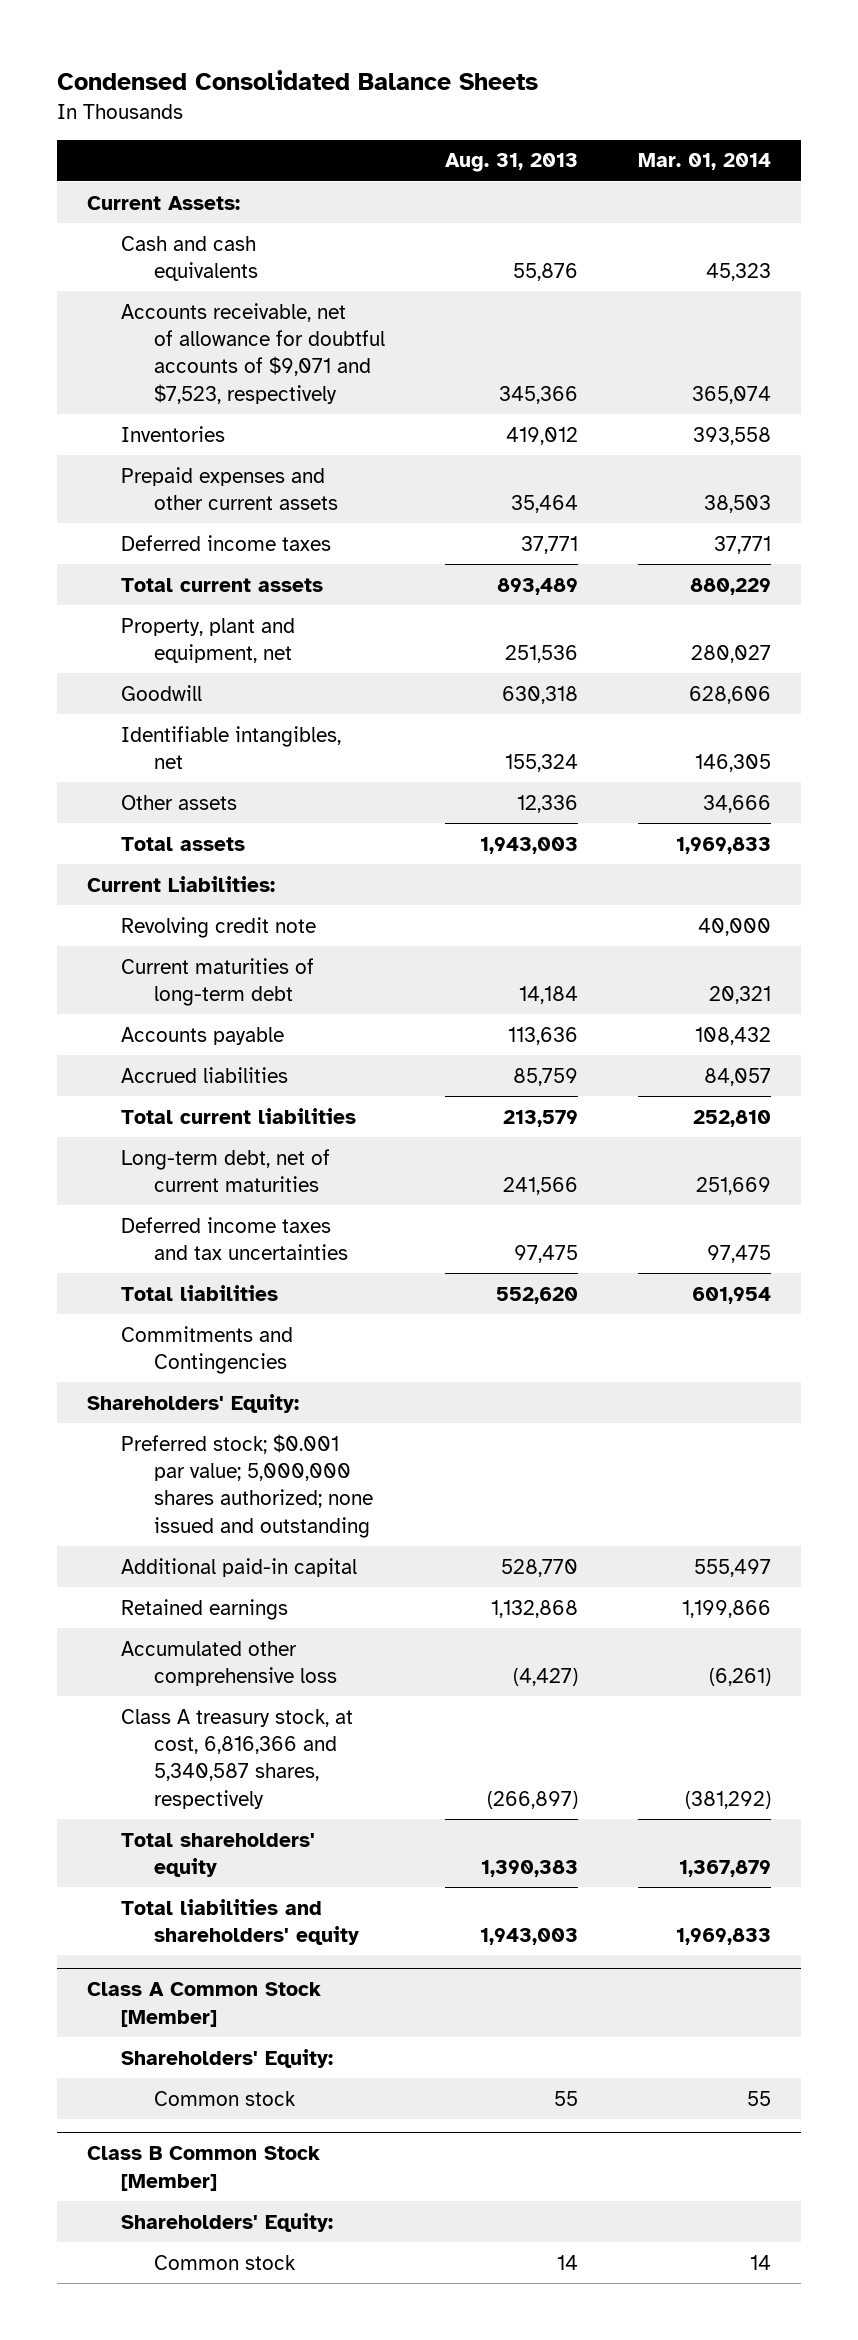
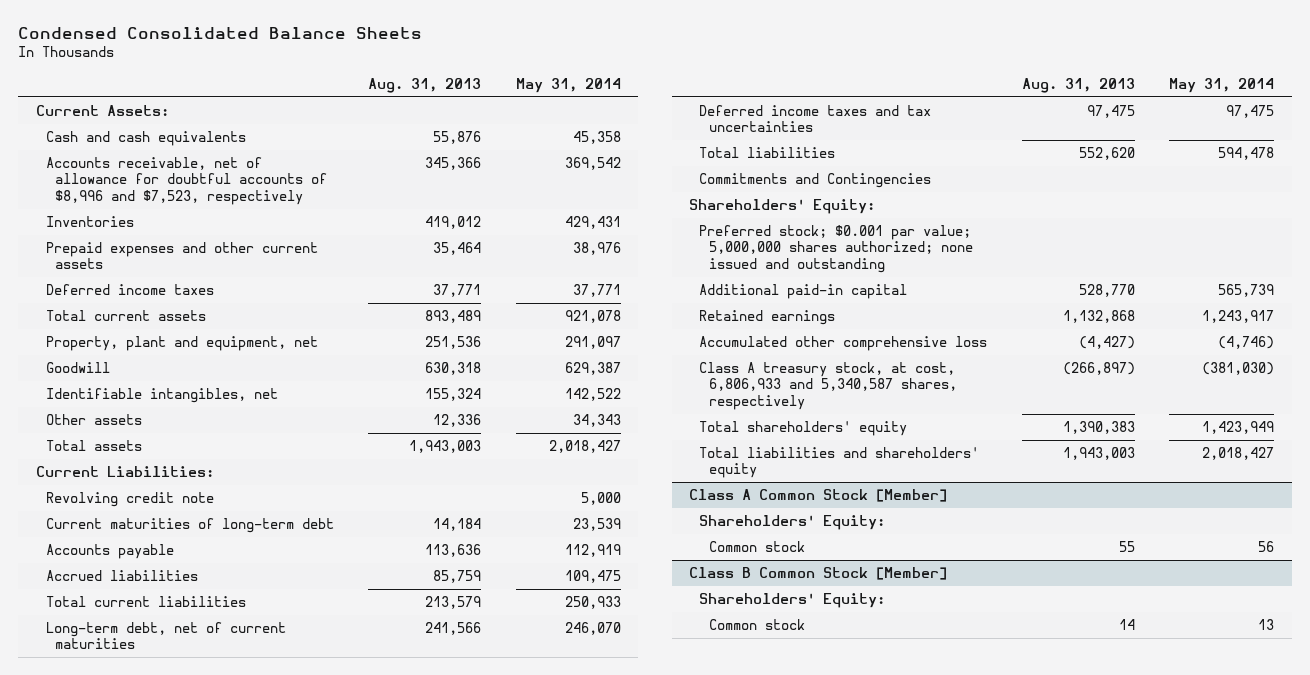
[638,153,772,171] Mar. 01, 2014 -> none
none -> [515,77,621,93] May 31, 2014
[120,302,386,404] Accounts receivable, net of allowance for doubtful accounts of $9,071 and $7,523, respectively -> [45,157,328,205] Accounts receivable, net of allowance for doubtful accounts of $8,996 and $7,523, respectively
[120,1708,353,1809] Class A treasury stock, at cost, 6,816,366 and 5,340,587 shares, respectively -> [698,362,957,410] Class A treasury stock, at cost, 6,806,933 and 5,340,587 shares, respectively

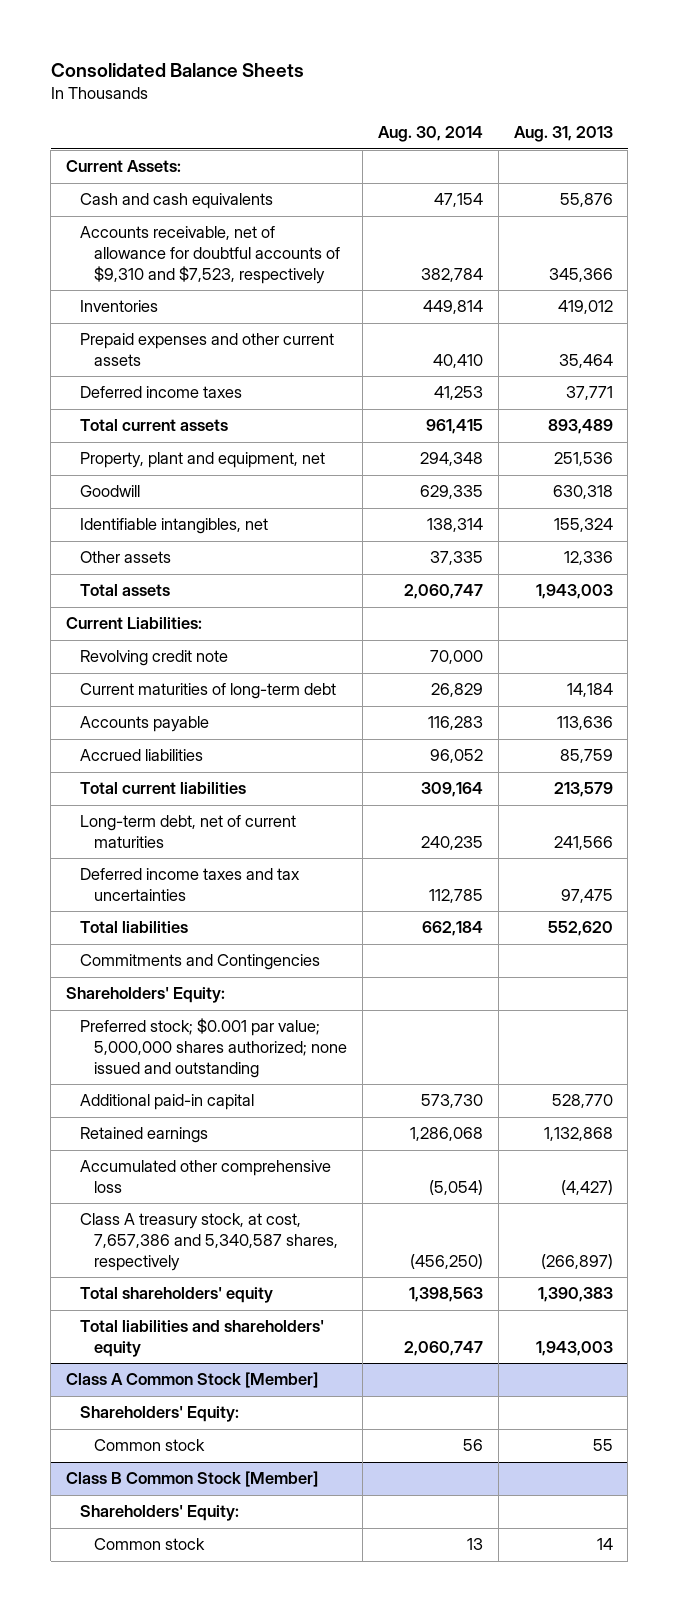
[18,27,423,40] Condensed Consolidated Balance Sheets -> [50,62,304,77] Consolidated Balance Sheets
[515,77,621,93] May 31, 2014 -> none
none -> [377,126,483,143] Aug. 30, 2014
[45,157,328,205] Accounts receivable, net of allowance for doubtful accounts of $8,996 and $7,523, respectively -> [80,226,341,284] Accounts receivable, net of allowance for doubtful accounts of $9,310 and $7,523, respectively
[698,362,957,410] Class A treasury stock, at cost, 6,806,933 and 5,340,587 shares, respectively -> [80,1213,339,1271] Class A treasury stock, at cost, 7,657,386 and 5,340,587 shares, respectively

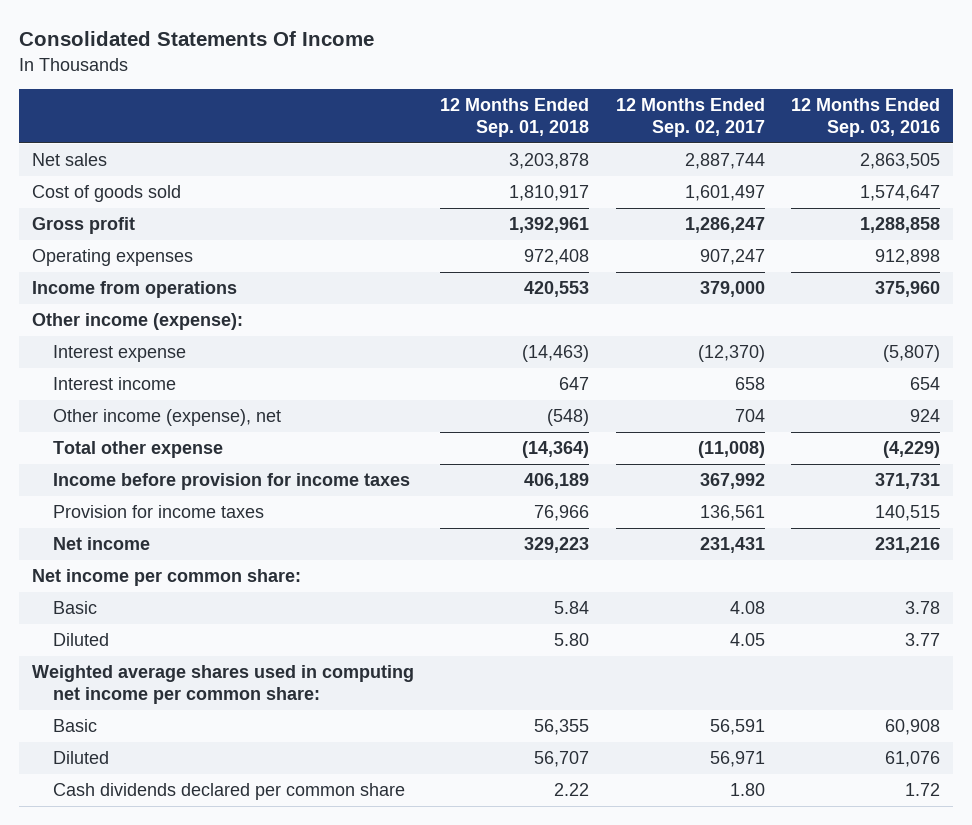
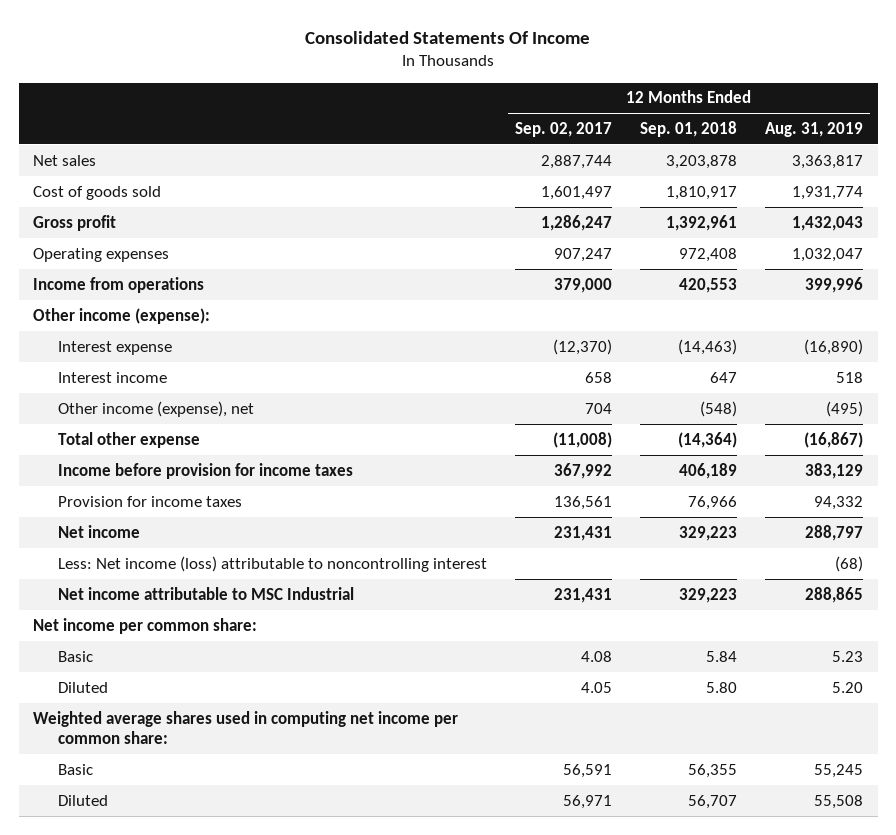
[790,97,940,137] 12 Months Ended Sep. 03, 2016 -> none
none -> [765,121,864,137] Aug. 31, 2019
none -> [58,555,488,572] Less: Net income (loss) attributable to noncontrolling interest
none -> [58,586,355,600] Net income attributable to MSC Industrial
[52,783,405,801] Cash dividends declared per common share -> none

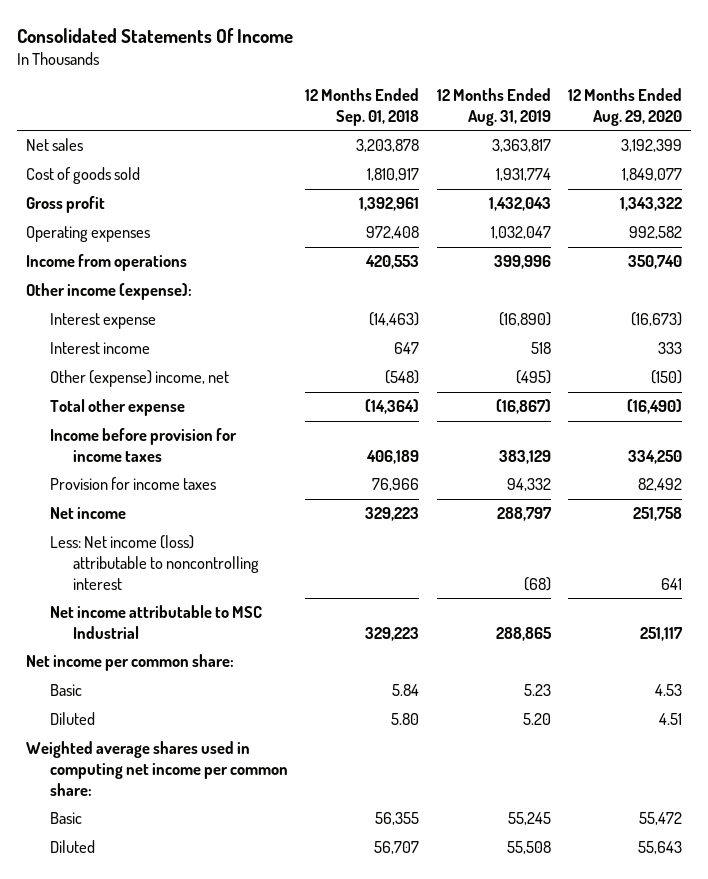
[515,121,613,137] Sep. 02, 2017 -> none
none -> [568,88,683,127] 12 Months Ended Aug. 29, 2020
[58,400,255,417] Other income (expense), net -> [49,370,229,388] Other (expense) income, net

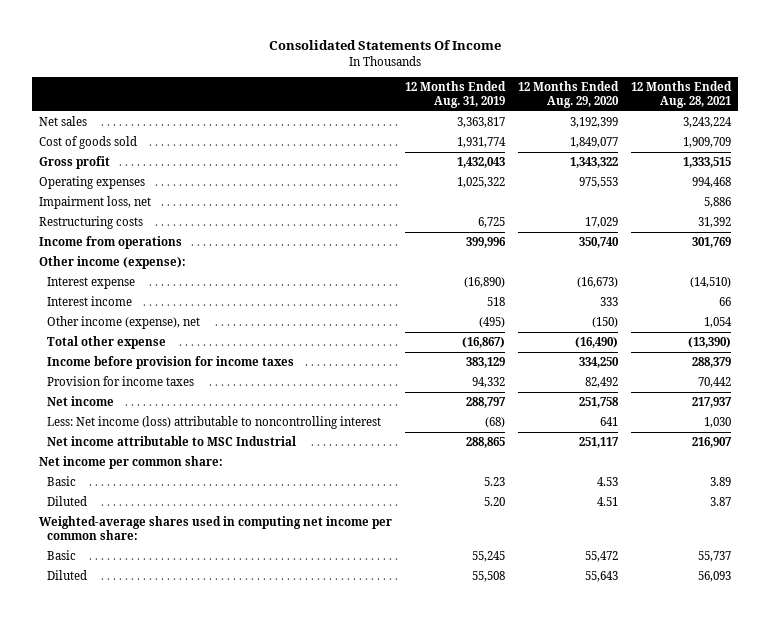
[305,88,420,127] 12 Months Ended Sep. 01, 2018 -> none
none -> [631,81,733,108] 12 Months Ended Aug. 28, 2021
[490,226,551,240] 1,032,047 -> [457,177,506,189] 1,025,322
[629,226,683,240] 992,582 -> [579,177,619,189] 975,553
none -> [38,196,151,210] Impairment loss, net
none -> [38,216,143,230] Restructuring costs
[49,370,229,388] Other (expense) income, net -> [47,316,201,330] Other income (expense), net
[26,741,288,796] Weighted average shares used in computing net income per common share: -> [38,516,392,540] Weighted-average shares used in computing net income per common share:

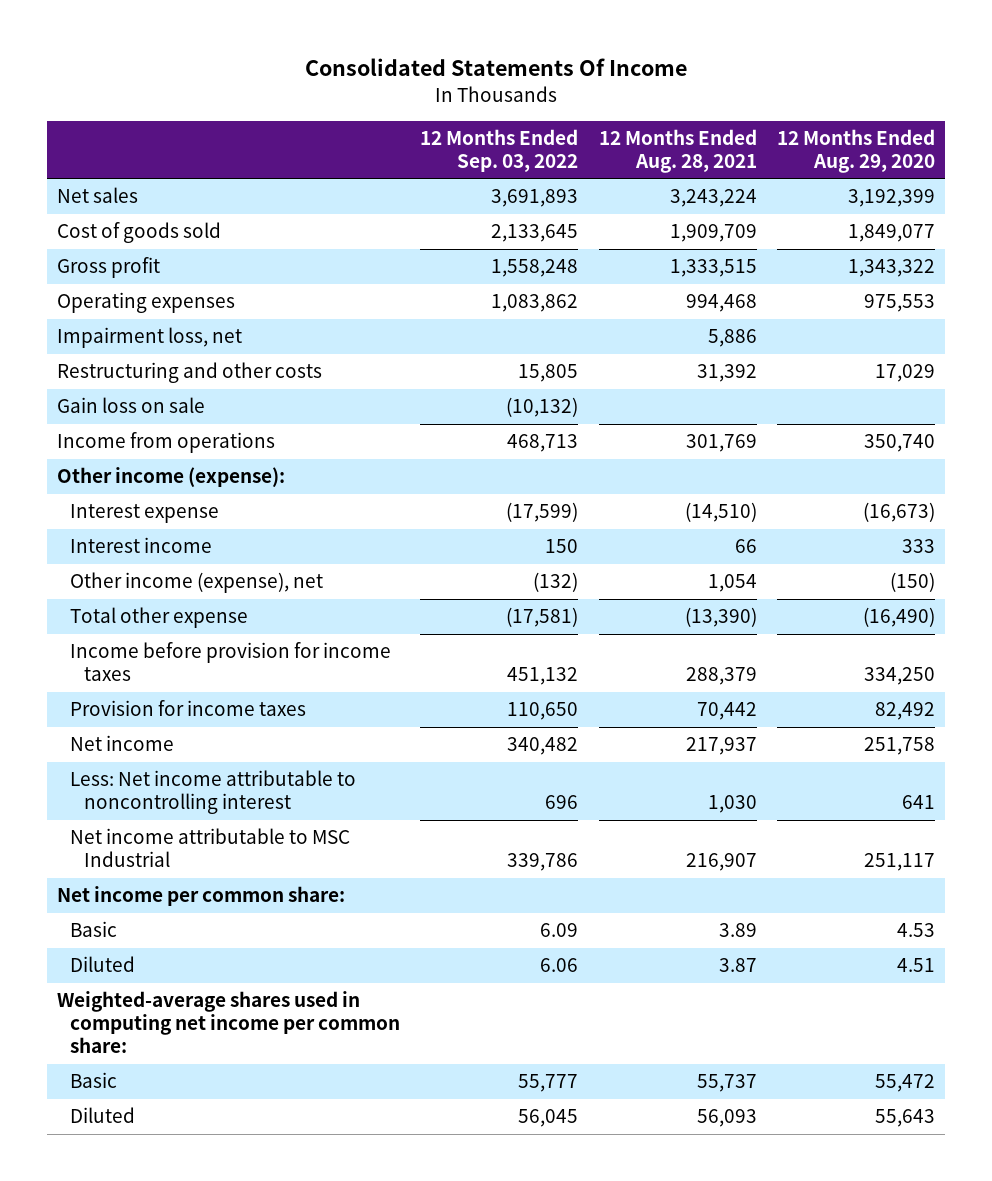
[405,81,507,108] 12 Months Ended Aug. 31, 2019 -> none
none -> [420,128,579,172] 12 Months Ended Sep. 03, 2022
[38,216,143,230] Restructuring costs -> [56,362,322,384] Restructuring and other costs
none -> [56,397,205,414] Gain loss on sale
[47,416,382,430] Less: Net income (loss) attributable to noncontrolling interest -> [70,770,357,815] Less: Net income attributable to noncontrolling interest

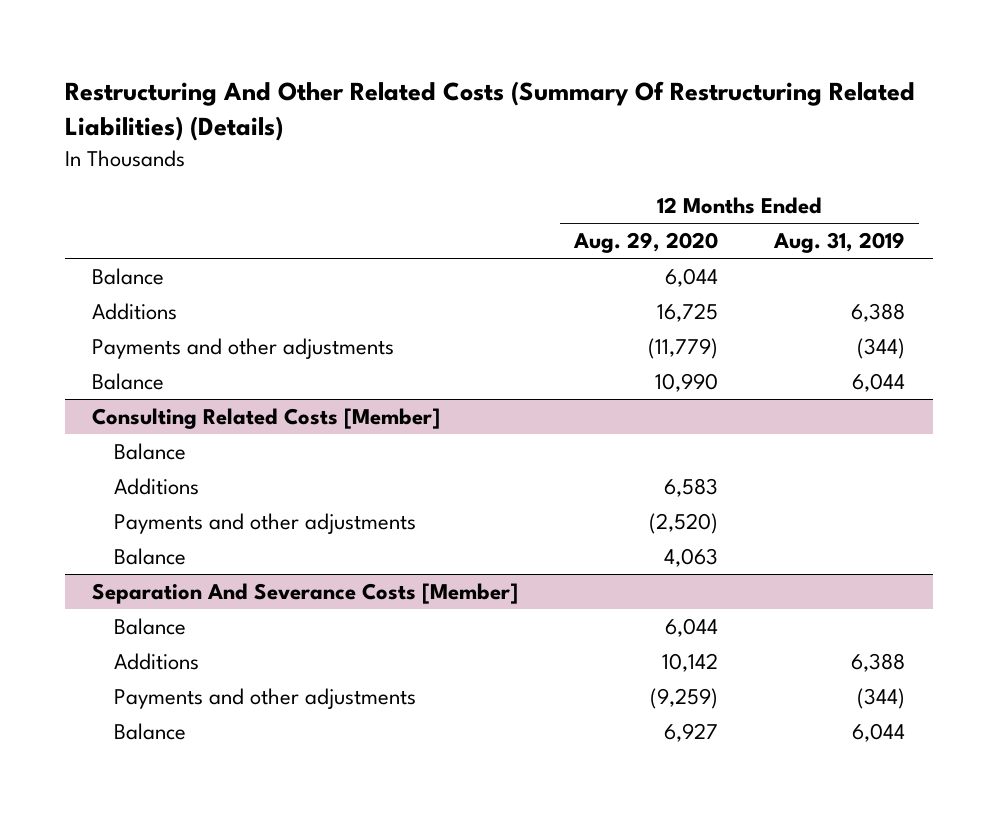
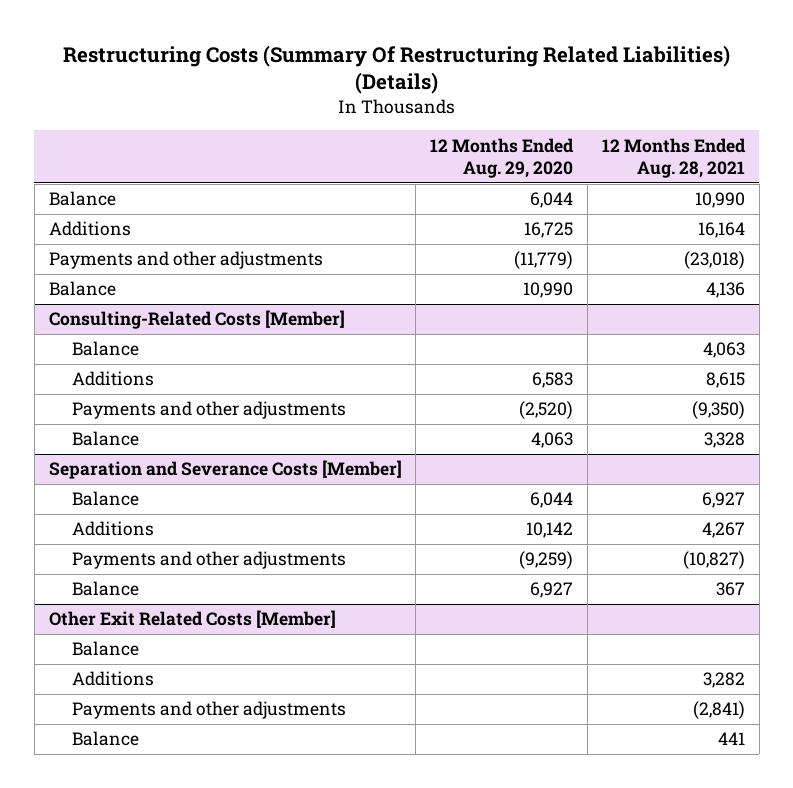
[64,80,915,141] Restructuring And Other Related Costs (Summary Of Restructuring Related Liabilities) (Details) -> [62,44,730,95] Restructuring Costs (Summary Of Restructuring Related Liabilities) (Details)
[772,232,905,254] Aug. 31, 2019 -> none
none -> [601,137,746,179] 12 Months Ended Aug. 28, 2021
[92,407,441,429] Consulting Related Costs [Member] -> [48,310,345,330] Consulting-Related Costs [Member]
[92,582,519,604] Separation And Severance Costs [Member] -> [48,460,402,480] Separation and Severance Costs [Member]
none -> [48,610,336,629] Other Exit Related Costs [Member]
none -> [71,641,139,657] Balance
none -> [71,671,154,687] Additions
none -> [71,701,346,720] Payments and other adjustments
none -> [71,731,139,747] Balance

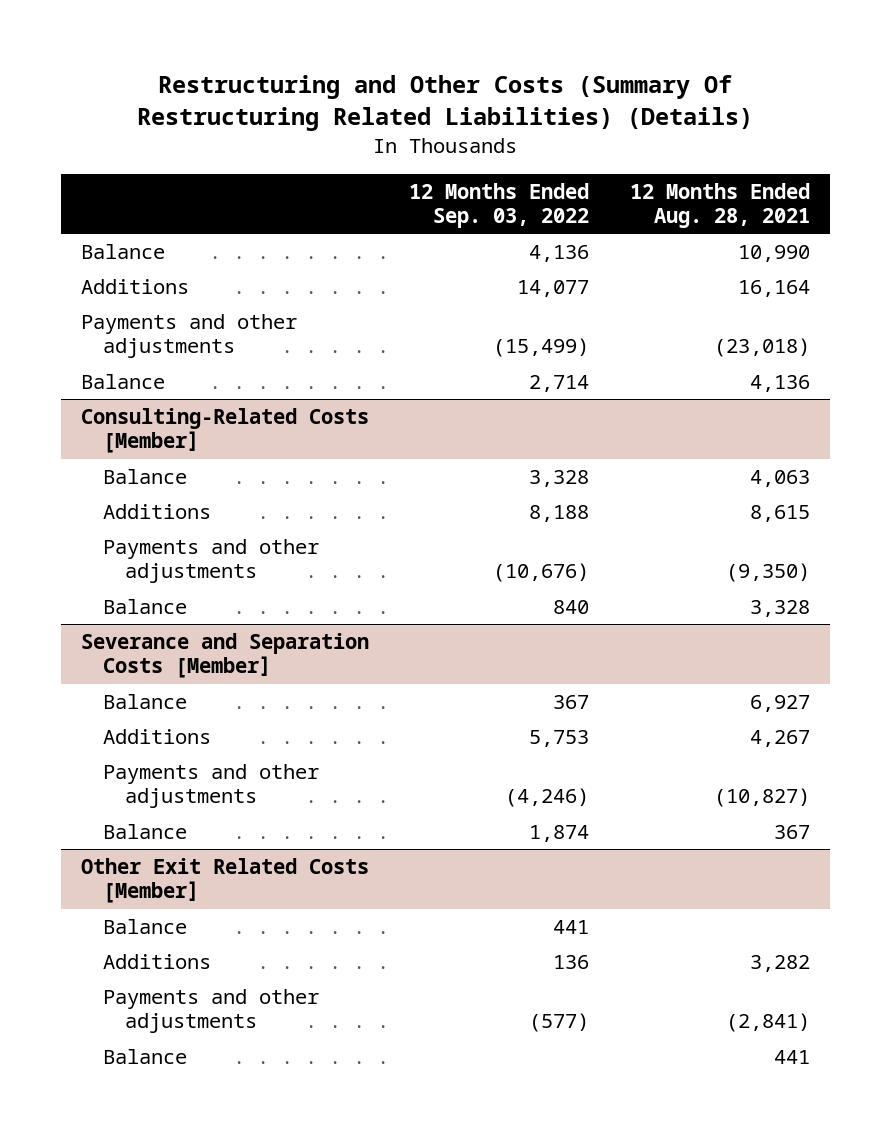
[62,44,730,95] Restructuring Costs (Summary Of Restructuring Related Liabilities) (Details) -> [137,75,754,132] Restructuring and Other Costs (Summary Of Restructuring Related Liabilities) (Details)
[430,137,575,179] 12 Months Ended Aug. 29, 2020 -> none
none -> [409,182,590,229] 12 Months Ended Sep. 03, 2022
[48,460,402,480] Separation and Severance Costs [Member] -> [81,633,370,679] Severance and Separation Costs [Member]

